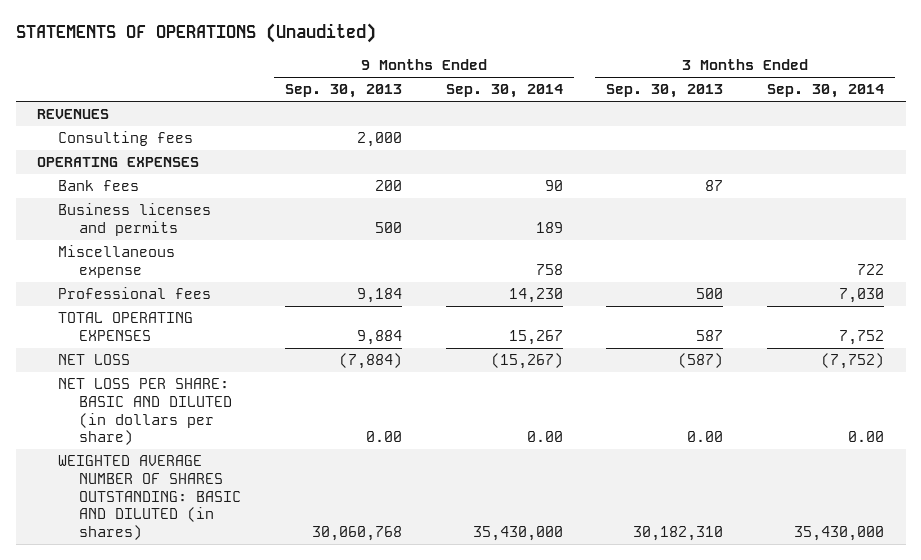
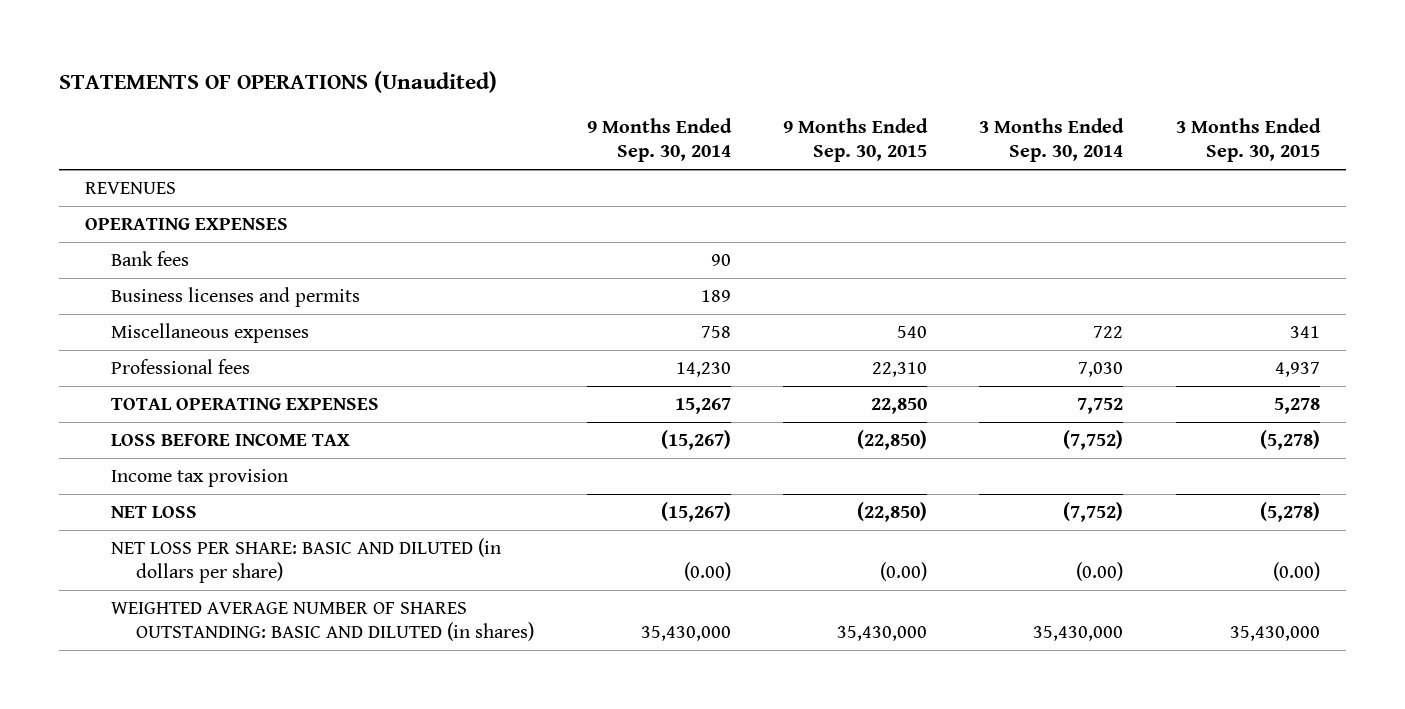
[284,84,402,99] Sep. 30, 2013 -> none
[606,84,724,99] Sep. 30, 2013 -> none
none -> [783,118,929,163] 9 Months Ended Sep. 30, 2015
none -> [1175,118,1321,163] 3 Months Ended Sep. 30, 2015
[58,131,194,147] Consulting fees -> none
[58,245,176,278] Miscellaneous expense -> [110,323,309,344] Miscellaneous expenses
none -> [110,433,350,447] LOSS BEFORE INCOME TAX
none -> [110,469,288,488] Income tax provision
[526,431,563,443] 0.00 -> [683,562,731,582] (0.00)
[848,431,885,443] 0.00 -> [1076,562,1124,582] (0.00)

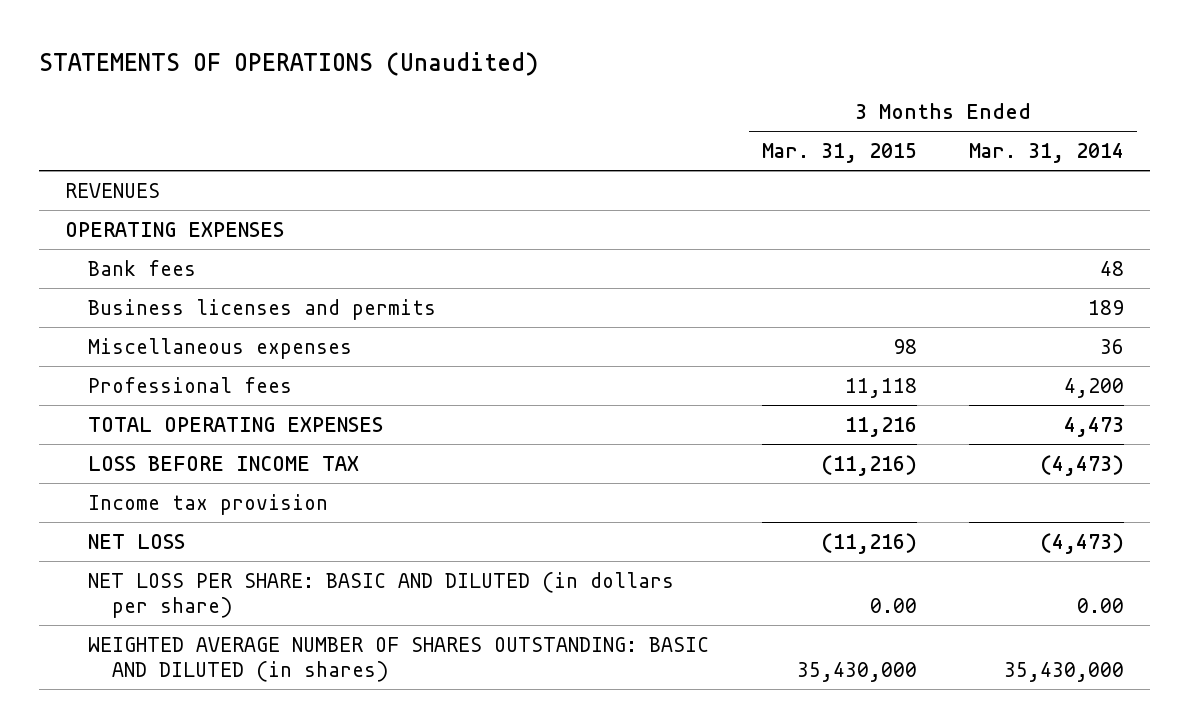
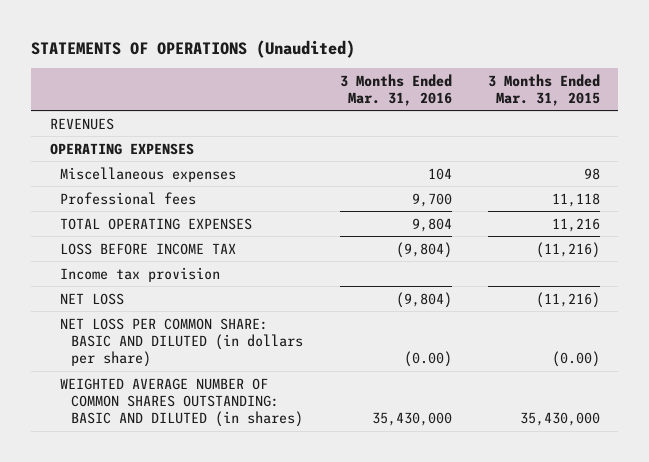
[968,142,1124,163] Mar. 31, 2014 -> none
none -> [339,73,452,106] 3 Months Ended Mar. 31, 2016
[88,259,197,276] Bank fees -> none
[88,298,437,320] Business licenses and permits -> none
[88,571,675,619] NET LOSS PER SHARE: BASIC AND DILUTED (in dollars per share) -> [60,317,304,368] NET LOSS PER COMMON SHARE: BASIC AND DILUTED (in dollars per share)
[869,598,917,614] 0.00 -> [551,351,600,368] (0.00)
[88,636,710,683] WEIGHTED AVERAGE NUMBER OF SHARES OUTSTANDING: BASIC AND DILUTED (in shares) -> [60,377,304,428] WEIGHTED AVERAGE NUMBER OF COMMON SHARES OUTSTANDING: BASIC AND DILUTED (in shares)

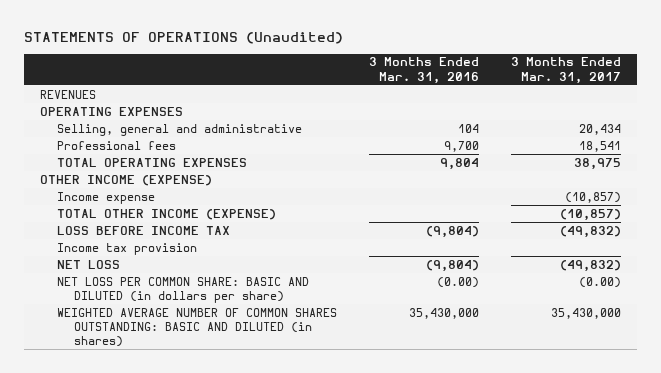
[487,73,600,106] 3 Months Ended Mar. 31, 2015 -> none
none -> [511,57,622,84] 3 Months Ended Mar. 31, 2017
[60,166,237,182] Miscellaneous expenses -> none
none -> [57,123,303,136] Selling, general and administrative
none -> [40,174,213,186] OTHER INCOME (EXPENSE)
none -> [57,191,156,204] Income expense
none -> [57,208,277,220] TOTAL OTHER INCOME (EXPENSE)

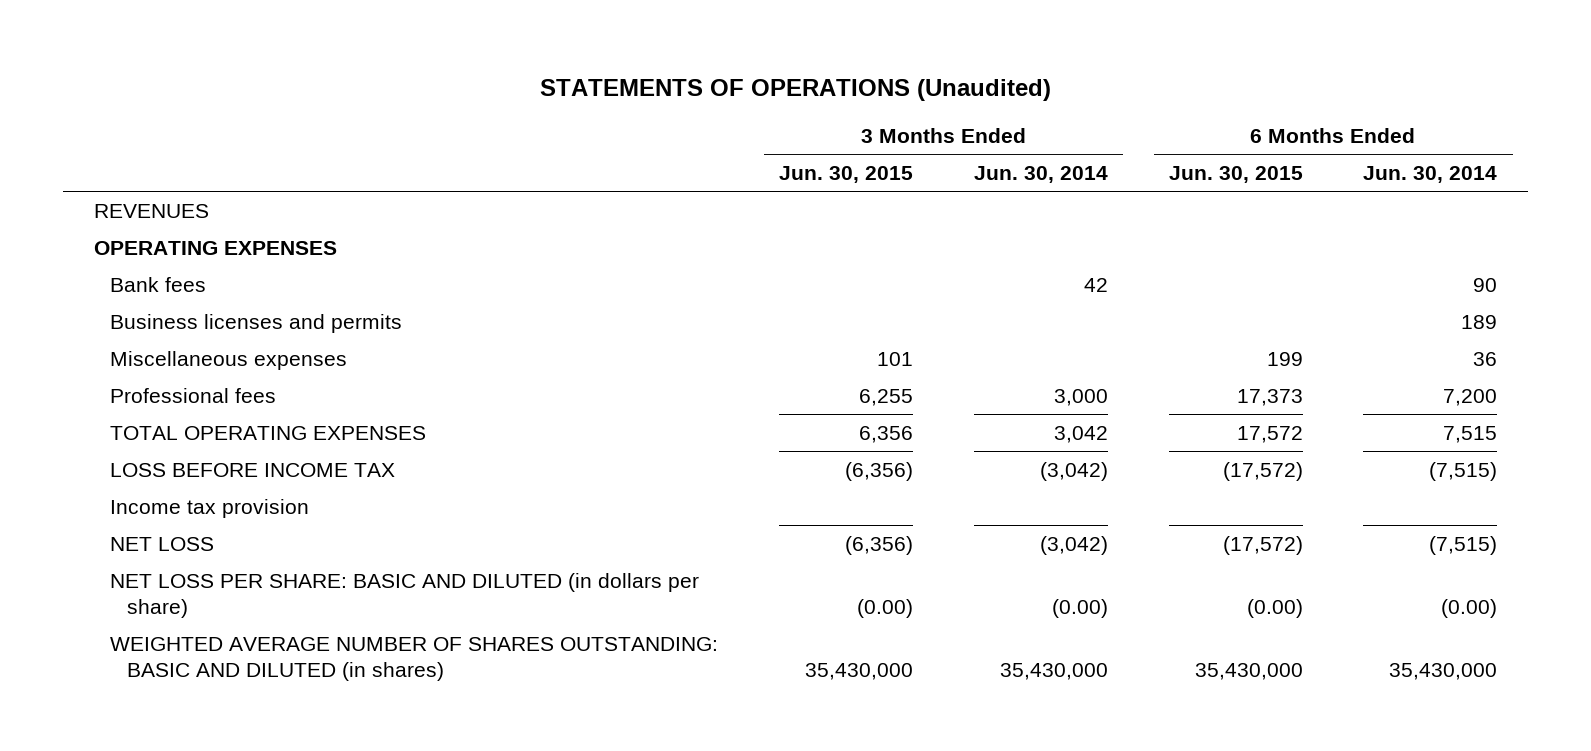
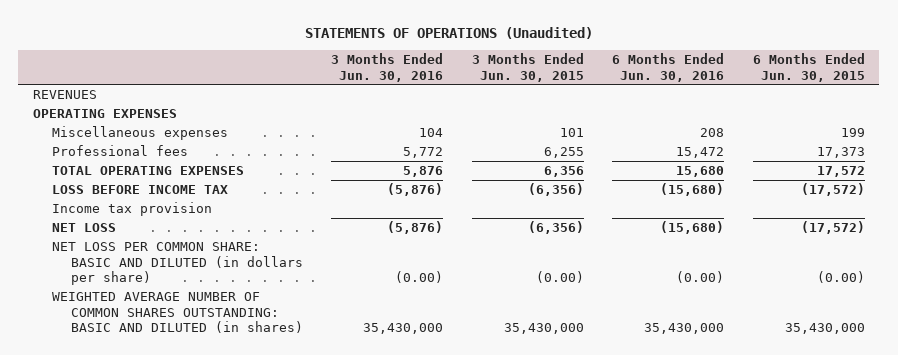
[973,165,1108,183] Jun. 30, 2014 -> none
[1363,165,1498,183] Jun. 30, 2014 -> none
none -> [331,52,444,82] 3 Months Ended Jun. 30, 2016
none -> [612,52,725,82] 6 Months Ended Jun. 30, 2016
[110,276,207,292] Bank fees -> none
[110,313,403,333] Business licenses and permits -> none
[110,572,700,618] NET LOSS PER SHARE: BASIC AND DILUTED (in dollars per share) -> [51,241,303,286] NET LOSS PER COMMON SHARE: BASIC AND DILUTED (in dollars per share)
[110,636,719,681] WEIGHTED AVERAGE NUMBER OF SHARES OUTSTANDING: BASIC AND DILUTED (in shares) -> [51,291,303,334] WEIGHTED AVERAGE NUMBER OF COMMON SHARES OUTSTANDING: BASIC AND DILUTED (in shares)

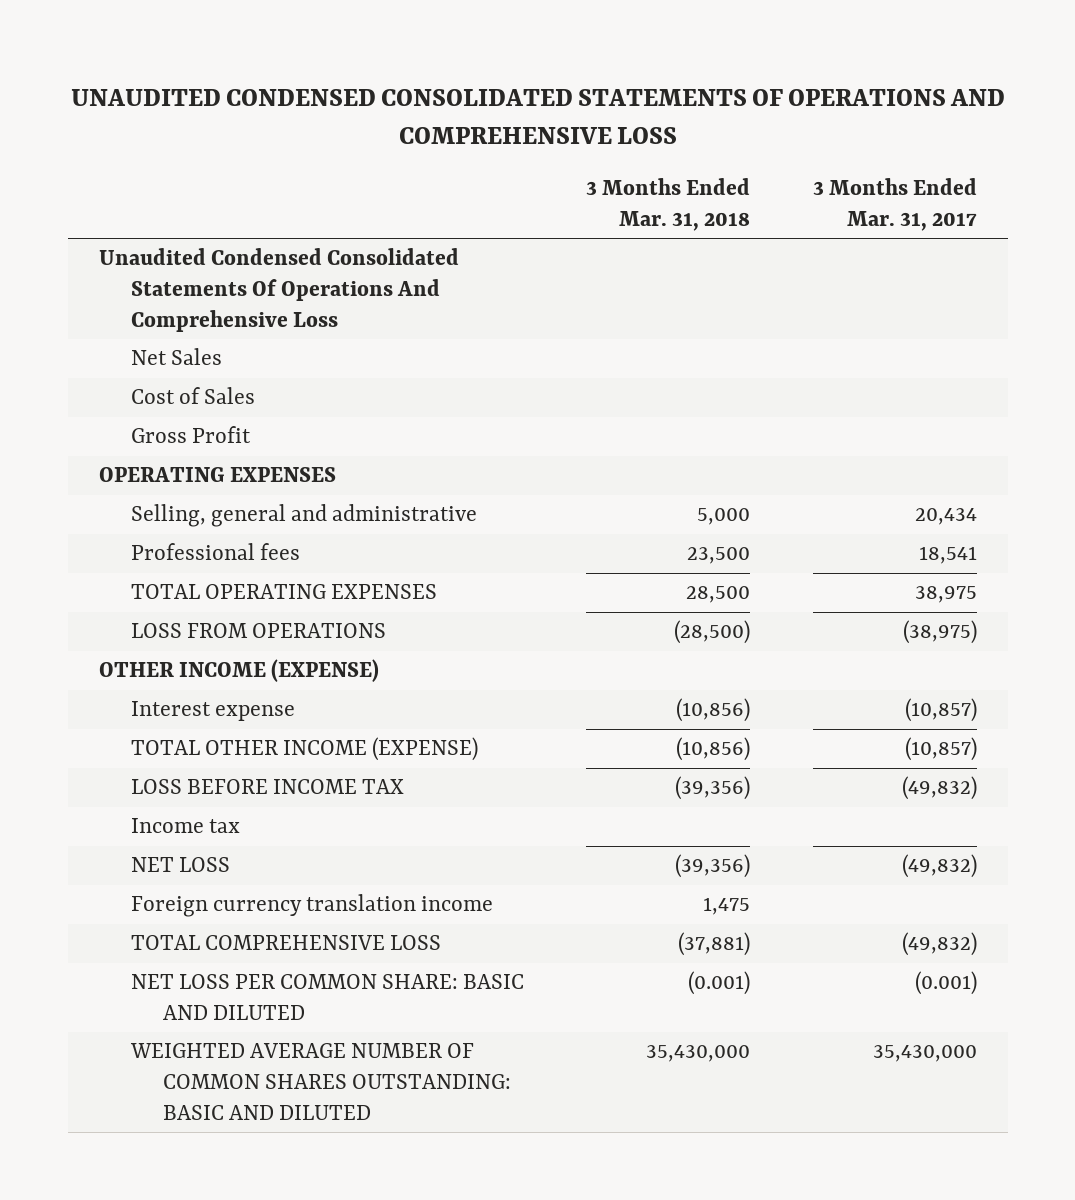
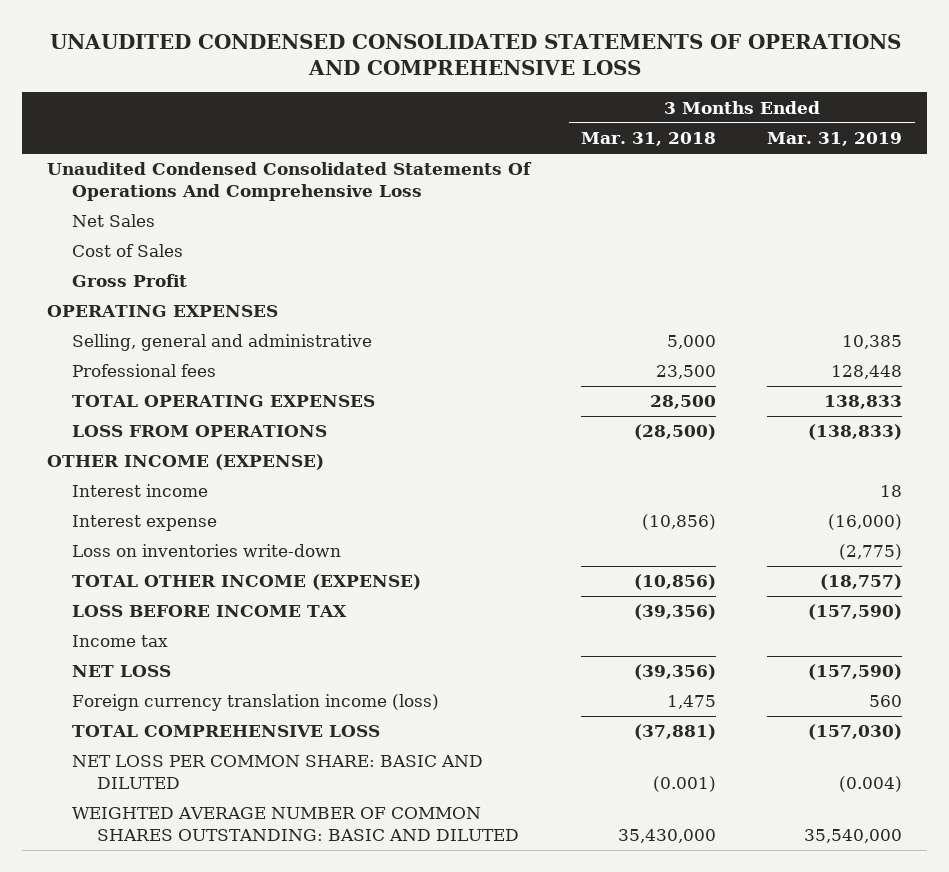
[812,178,977,231] 3 Months Ended Mar. 31, 2017 -> none
none -> [767,132,903,147] Mar. 31, 2019
none -> [72,484,209,498] Interest income
none -> [72,544,342,558] Loss on inventories write-down
[131,894,494,918] Foreign currency translation income -> [72,694,440,712] Foreign currency translation income (loss)

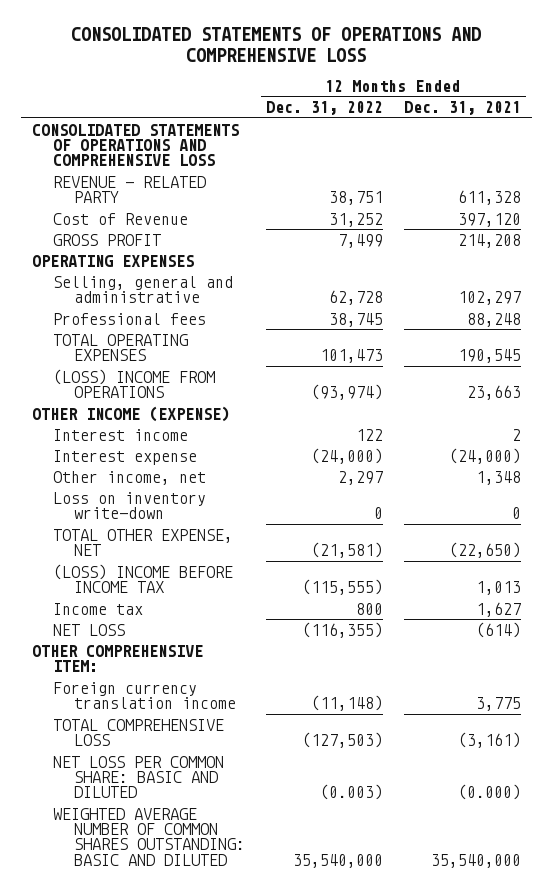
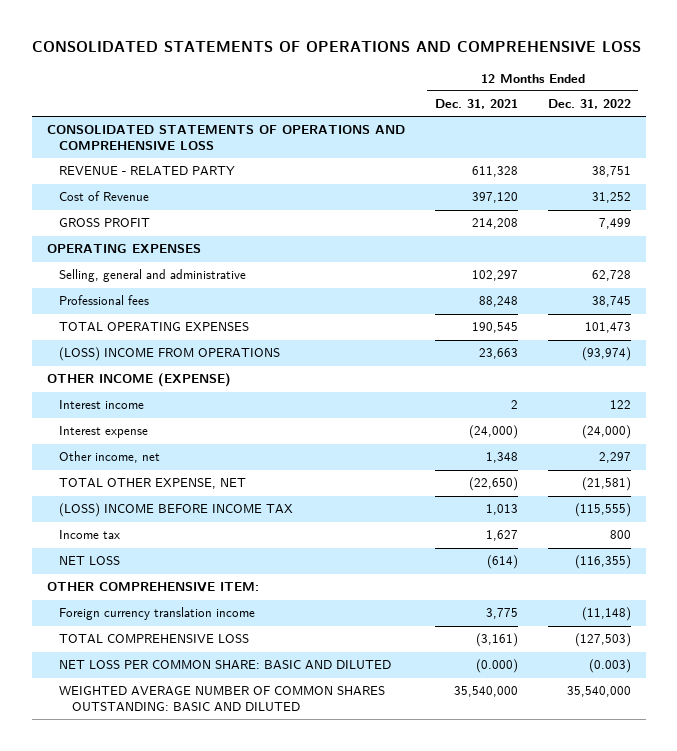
[52,491,206,520] Loss on inventory write-down -> none

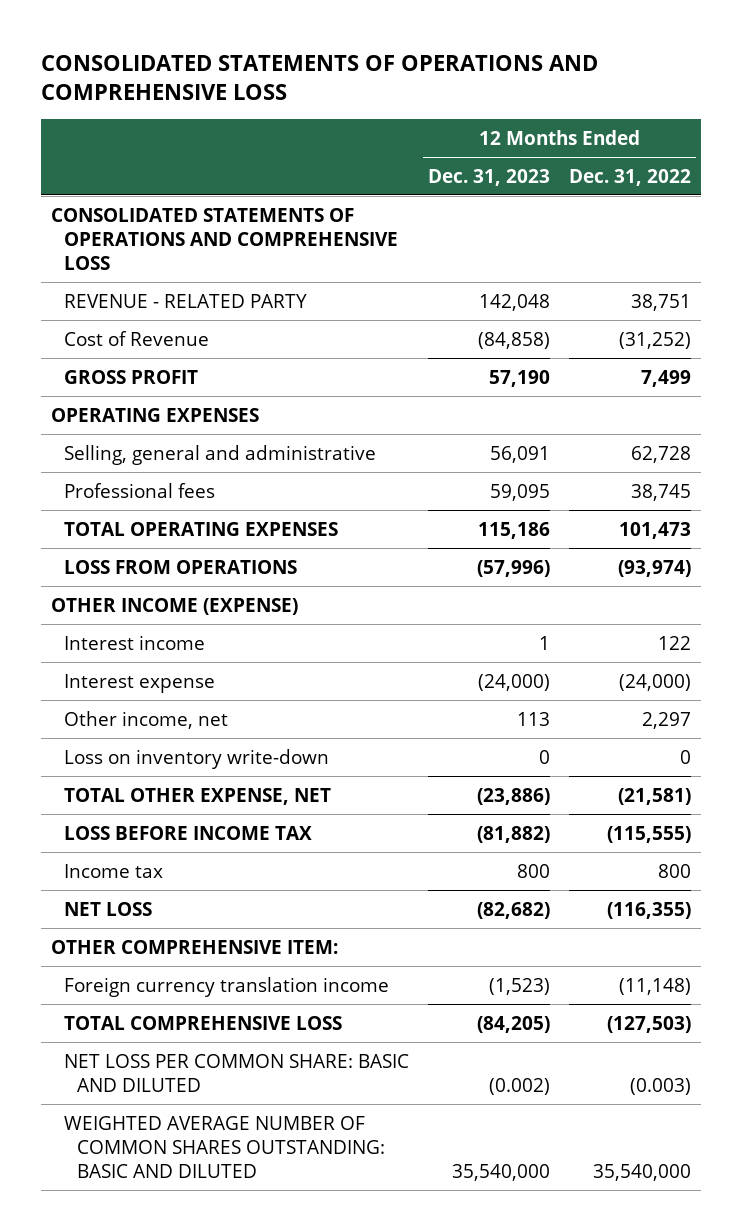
[434,99,518,110] Dec. 31, 2021 -> none
none -> [428,168,551,186] Dec. 31, 2023
[591,192,631,204] 31,252 -> [619,331,692,349] (31,252)
[59,347,281,362] (LOSS) INCOME FROM OPERATIONS -> [63,559,297,574] LOSS FROM OPERATIONS
none -> [63,748,329,769] Loss on inventory write-down
[59,503,294,518] (LOSS) INCOME BEFORE INCOME TAX -> [63,825,312,840] LOSS BEFORE INCOME TAX

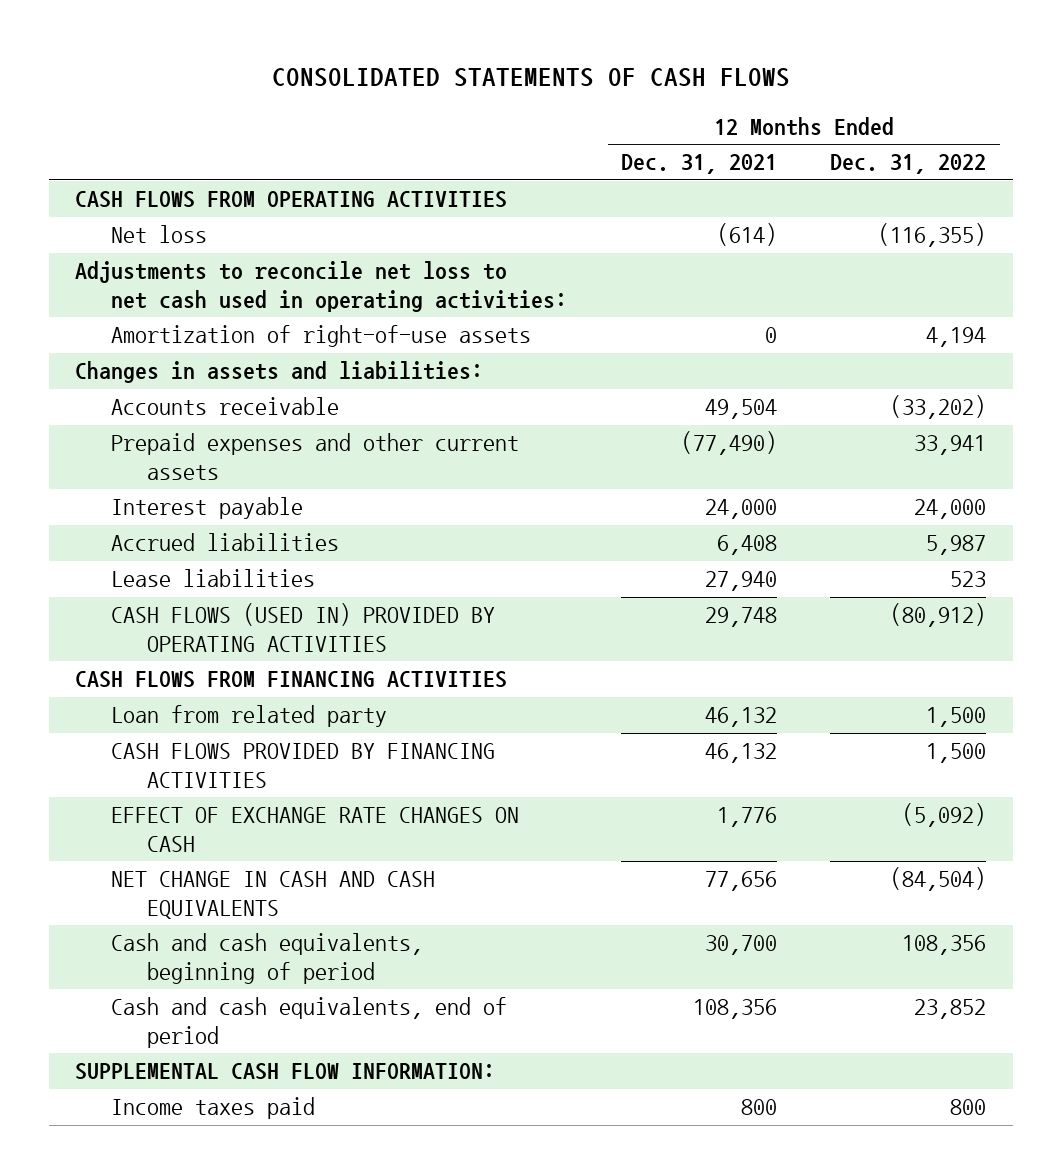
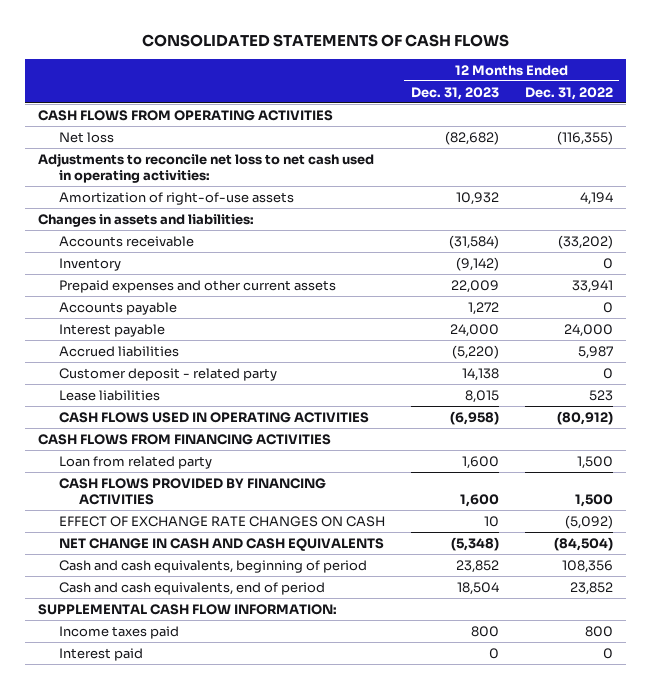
[620,154,777,175] Dec. 31, 2021 -> none
none -> [410,86,499,100] Dec. 31, 2023
none -> [58,257,121,271] Inventory
none -> [58,301,177,315] Accounts payable
none -> [58,367,277,381] Customer deposit - related party
[111,603,496,652] CASH FLOWS (USED IN) PROVIDED BY OPERATING ACTIVITIES -> [58,411,369,423] CASH FLOWS USED IN OPERATING ACTIVITIES
none -> [58,647,143,661] Interest paid

